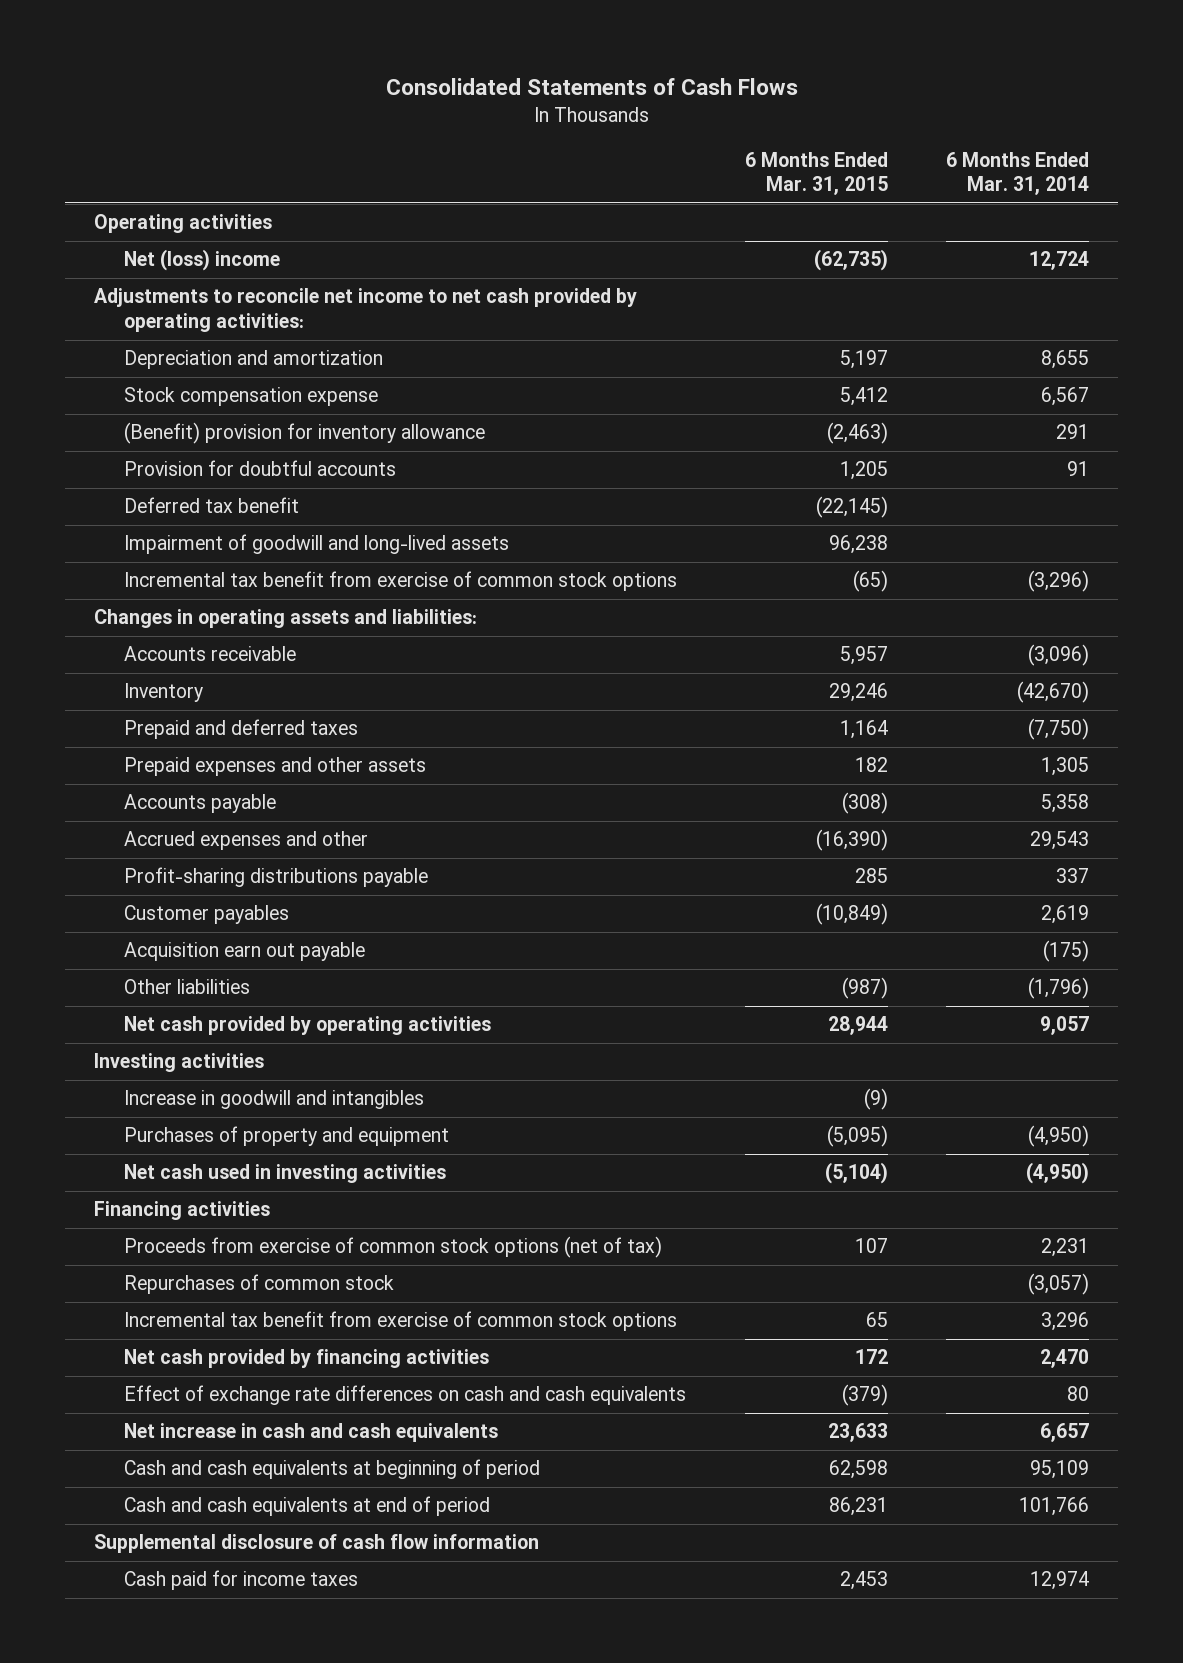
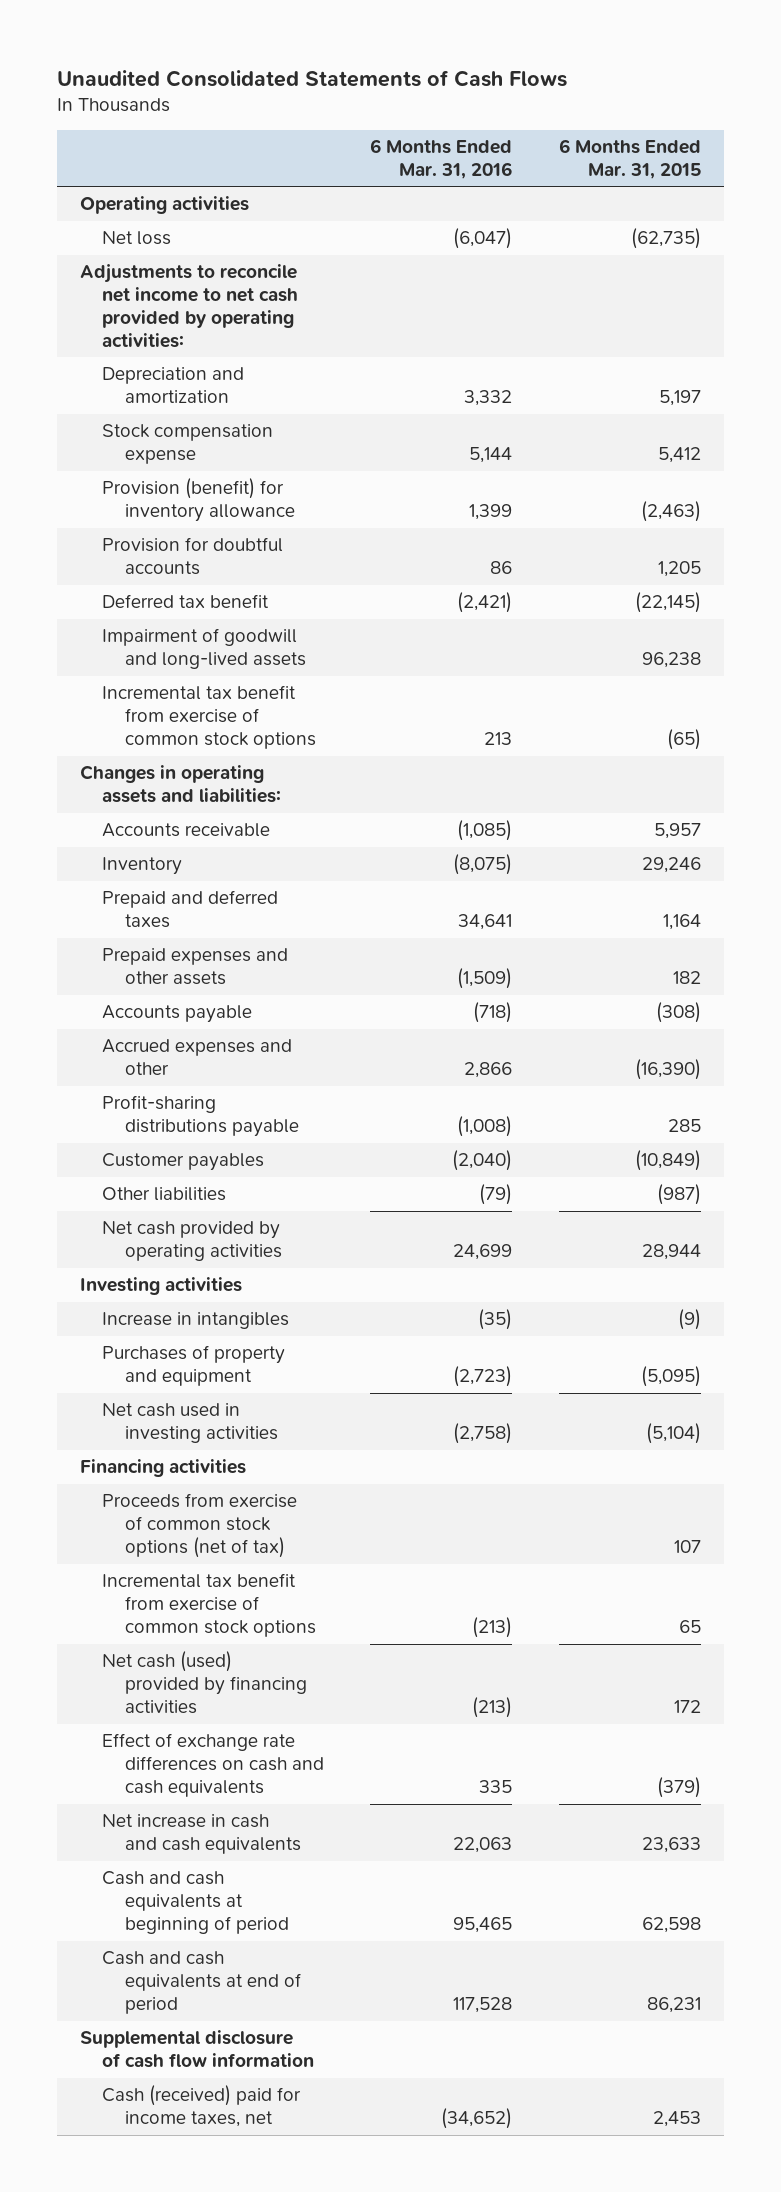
[385,78,798,96] Consolidated Statements of Cash Flows -> [56,69,567,87] Unaudited Consolidated Statements of Cash Flows
[946,151,1090,196] 6 Months Ended Mar. 31, 2014 -> none
none -> [370,138,513,179] 6 Months Ended Mar. 31, 2016
[124,249,281,272] Net (loss) income -> [102,231,172,246] Net loss
[124,422,486,445] (Benefit) provision for inventory allowance -> [102,478,295,523] Provision (benefit) for inventory allowance
[124,942,366,962] Acquisition earn out payable -> none
[124,1090,425,1110] Increase in goodwill and intangibles -> [102,1312,290,1330] Increase in intangibles
[124,1274,395,1295] Repurchases of common stock -> none
[124,1349,490,1369] Net cash provided by financing activities -> [102,1651,307,1715] Net cash (used) provided by financing activities
[124,1570,359,1591] Cash paid for income taxes -> [102,2085,302,2128] Cash (received) paid for income taxes, net

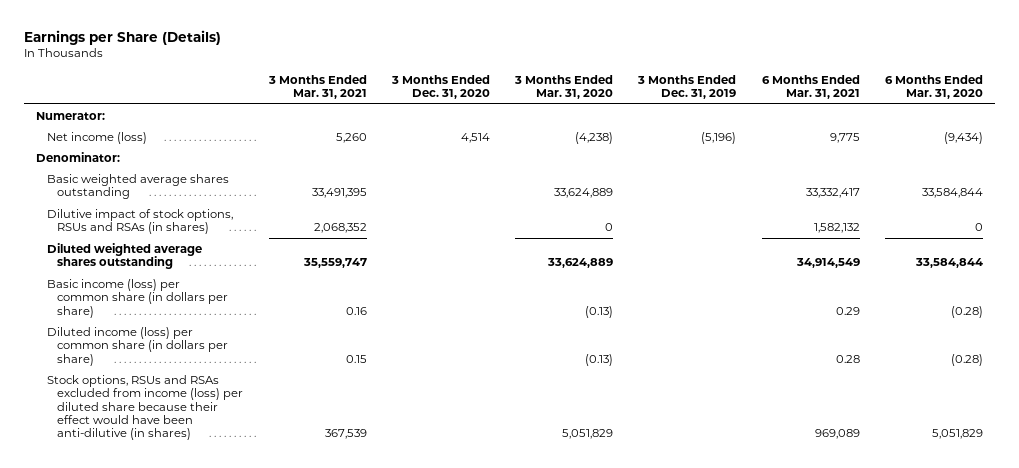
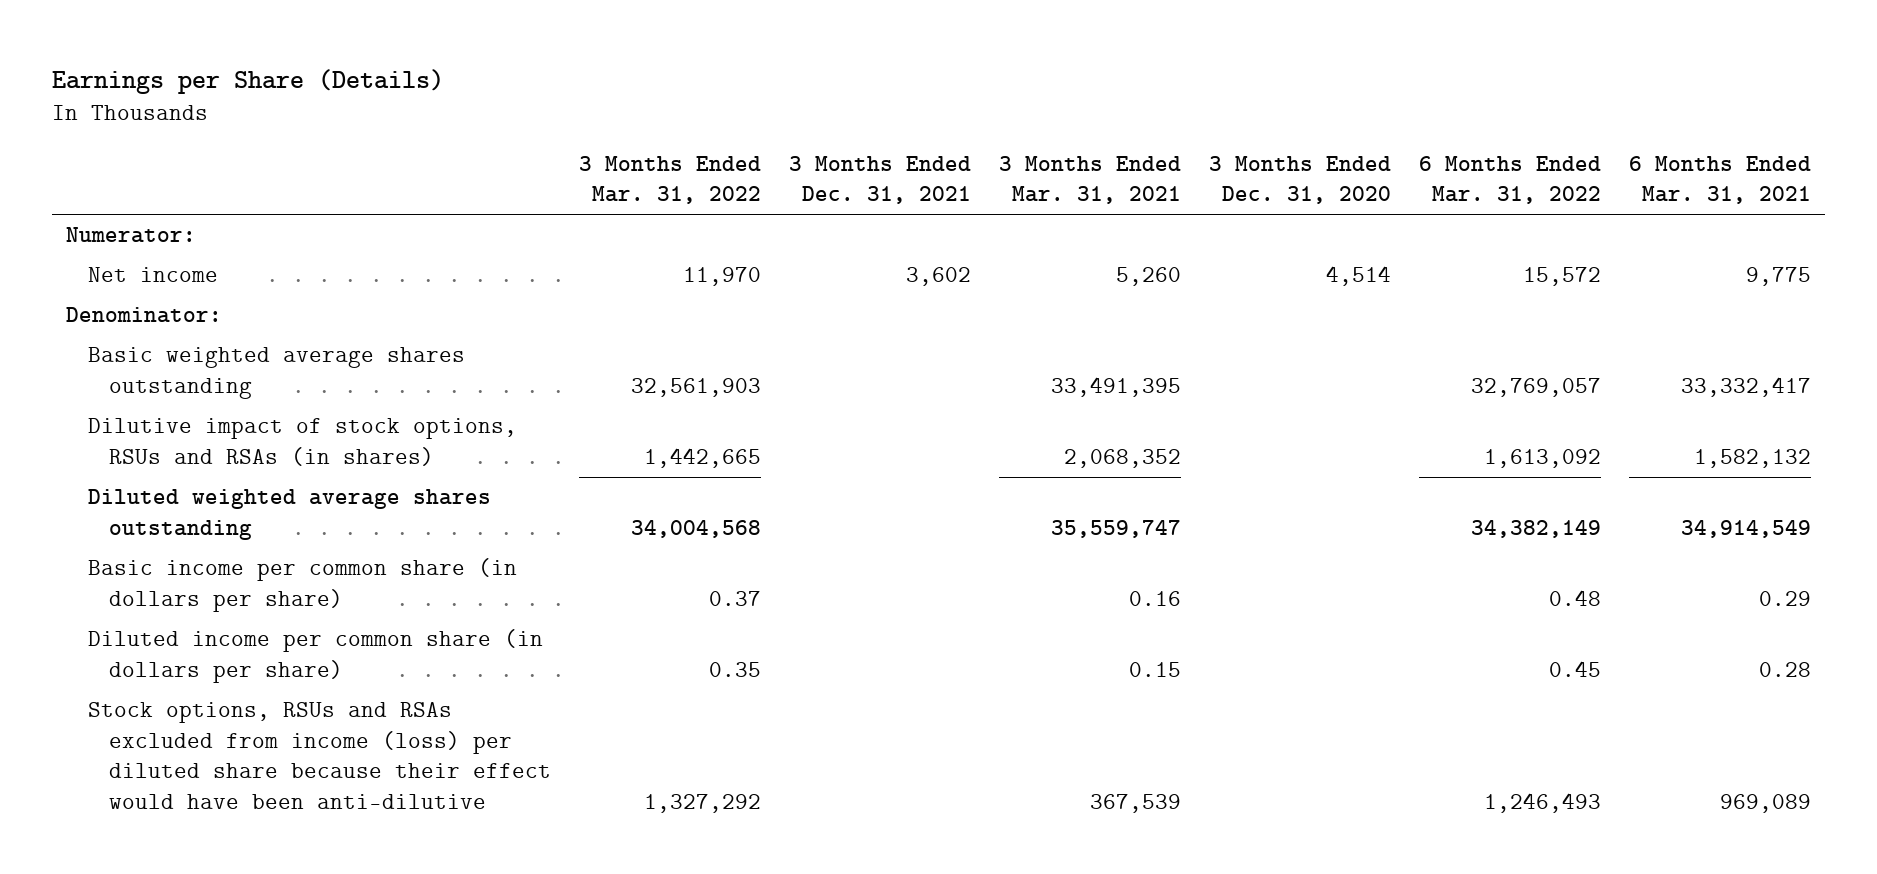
[514,74,614,100] 3 Months Ended Mar. 31, 2020 -> none
[637,74,737,100] 3 Months Ended Dec. 31, 2019 -> none
[884,74,983,100] 6 Months Ended Mar. 31, 2020 -> none
none -> [579,155,762,205] 3 Months Ended Mar. 31, 2022
none -> [788,155,971,205] 3 Months Ended Dec. 31, 2021
none -> [1418,155,1601,205] 6 Months Ended Mar. 31, 2022
[46,131,147,144] Net income (loss) -> [87,267,218,283] Net income
[46,278,229,318] Basic income (loss) per common share (in dollars per share) -> [87,558,517,612] Basic income per common share (in dollars per share)
[46,326,229,366] Diluted income (loss) per common share (in dollars per share) -> [87,629,543,683] Diluted income per common share (in dollars per share)
[46,374,244,441] Stock options, RSUs and RSAs excluded from income (loss) per diluted share because their effect would have been anti-dilutive (in shares) -> [87,702,552,809] Stock options, RSUs and RSAs excluded from income (loss) per diluted share because their effect would have been anti-dilutive

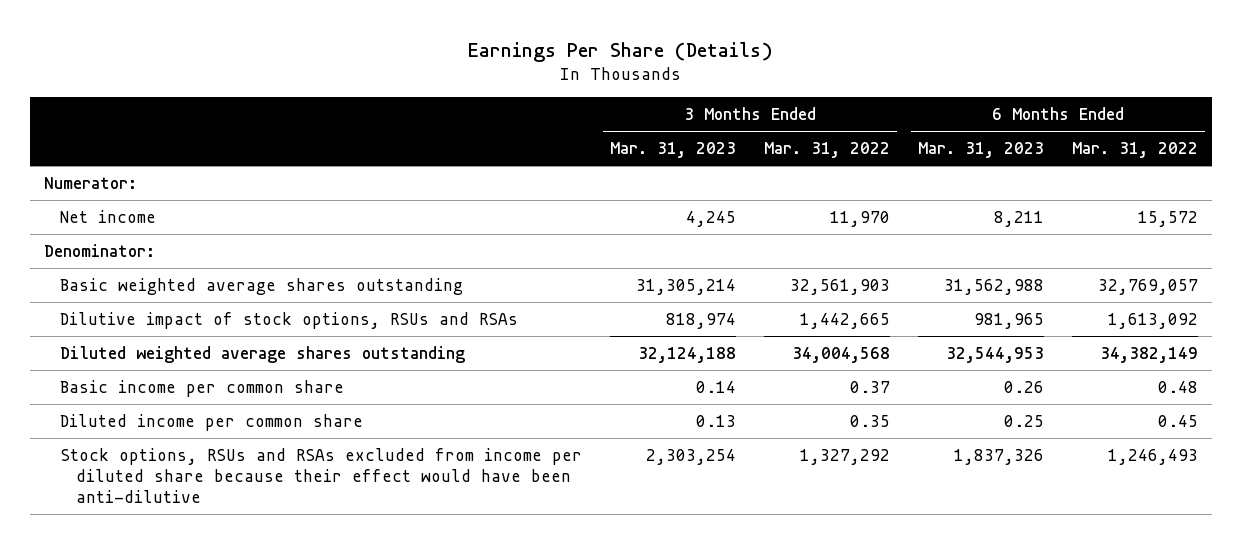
[51,69,444,95] Earnings per Share (Details) -> [468,41,774,62] Earnings Per Share (Details)
[788,155,971,205] 3 Months Ended Dec. 31, 2021 -> none
[998,155,1181,205] 3 Months Ended Mar. 31, 2021 -> none
[1208,155,1391,205] 3 Months Ended Dec. 31, 2020 -> none
[1628,155,1811,205] 6 Months Ended Mar. 31, 2021 -> none
none -> [610,142,737,159] Mar. 31, 2023
none -> [918,142,1045,159] Mar. 31, 2023
[87,418,517,466] Dilutive impact of stock options, RSUs and RSAs (in shares) -> [59,311,518,329] Dilutive impact of stock options, RSUs and RSAs
[87,558,517,612] Basic income per common share (in dollars per share) -> [59,379,344,397] Basic income per common share
[87,629,543,683] Diluted income per common share (in dollars per share) -> [59,413,363,431] Diluted income per common share
[87,702,552,809] Stock options, RSUs and RSAs excluded from income (loss) per diluted share because their effect would have been anti-dilutive -> [59,447,582,503] Stock options, RSUs and RSAs excluded from income per diluted share because their effect would have been anti-dilutive

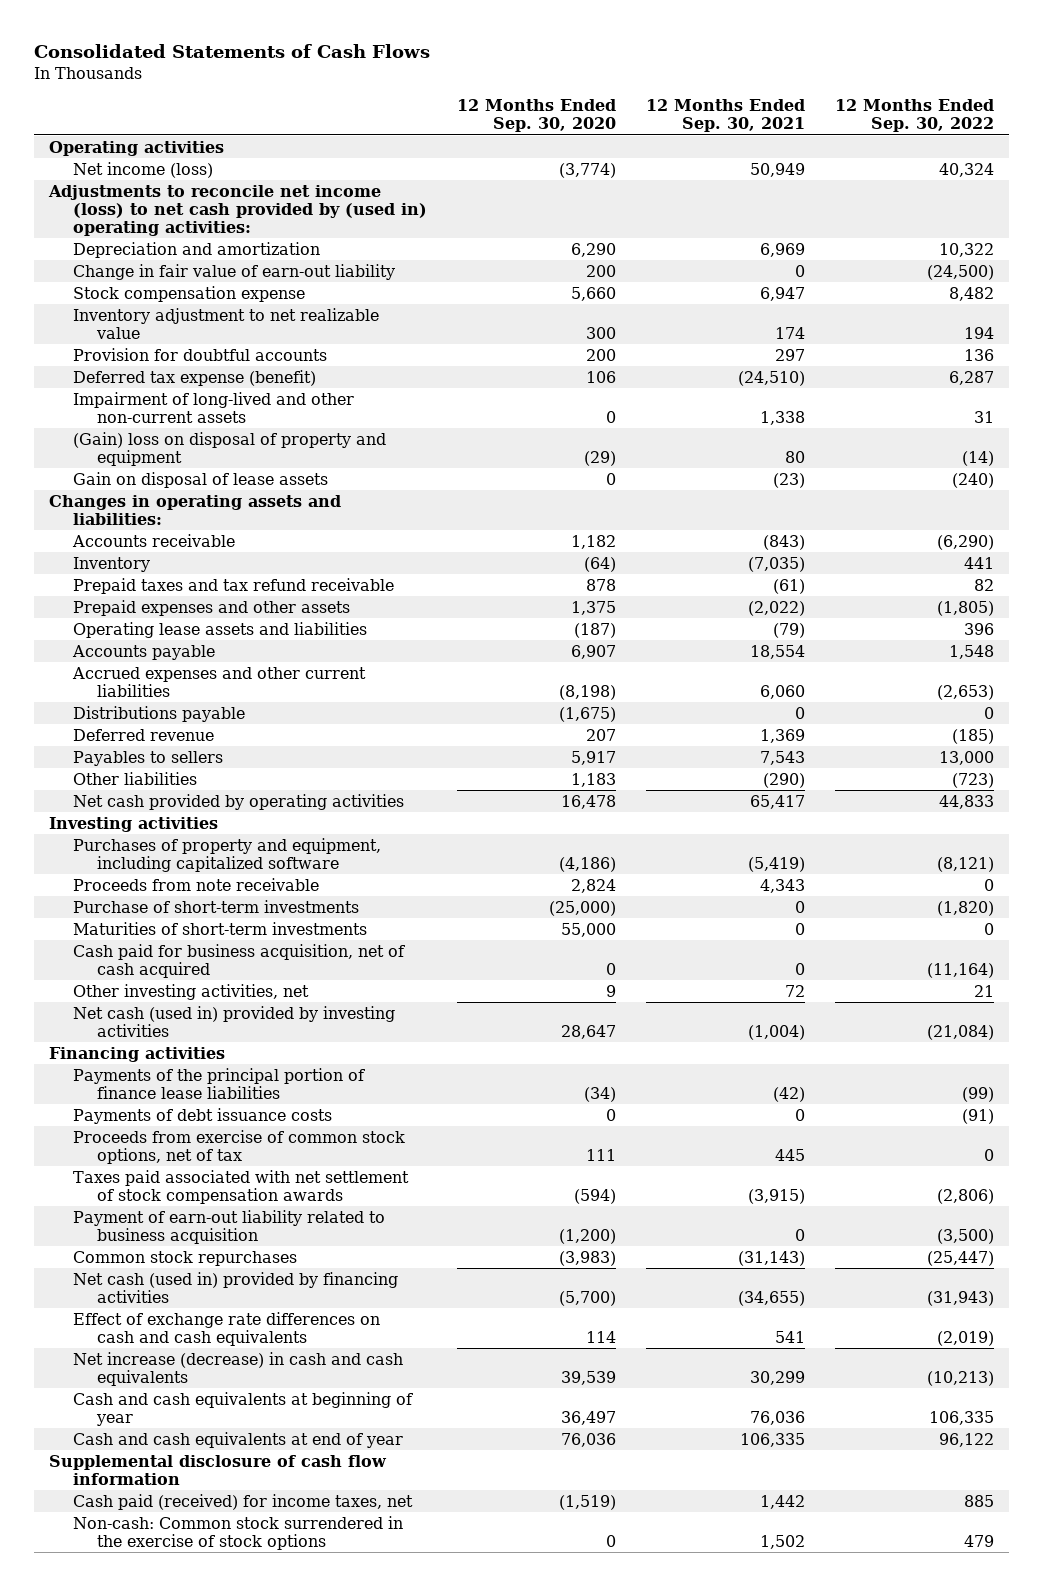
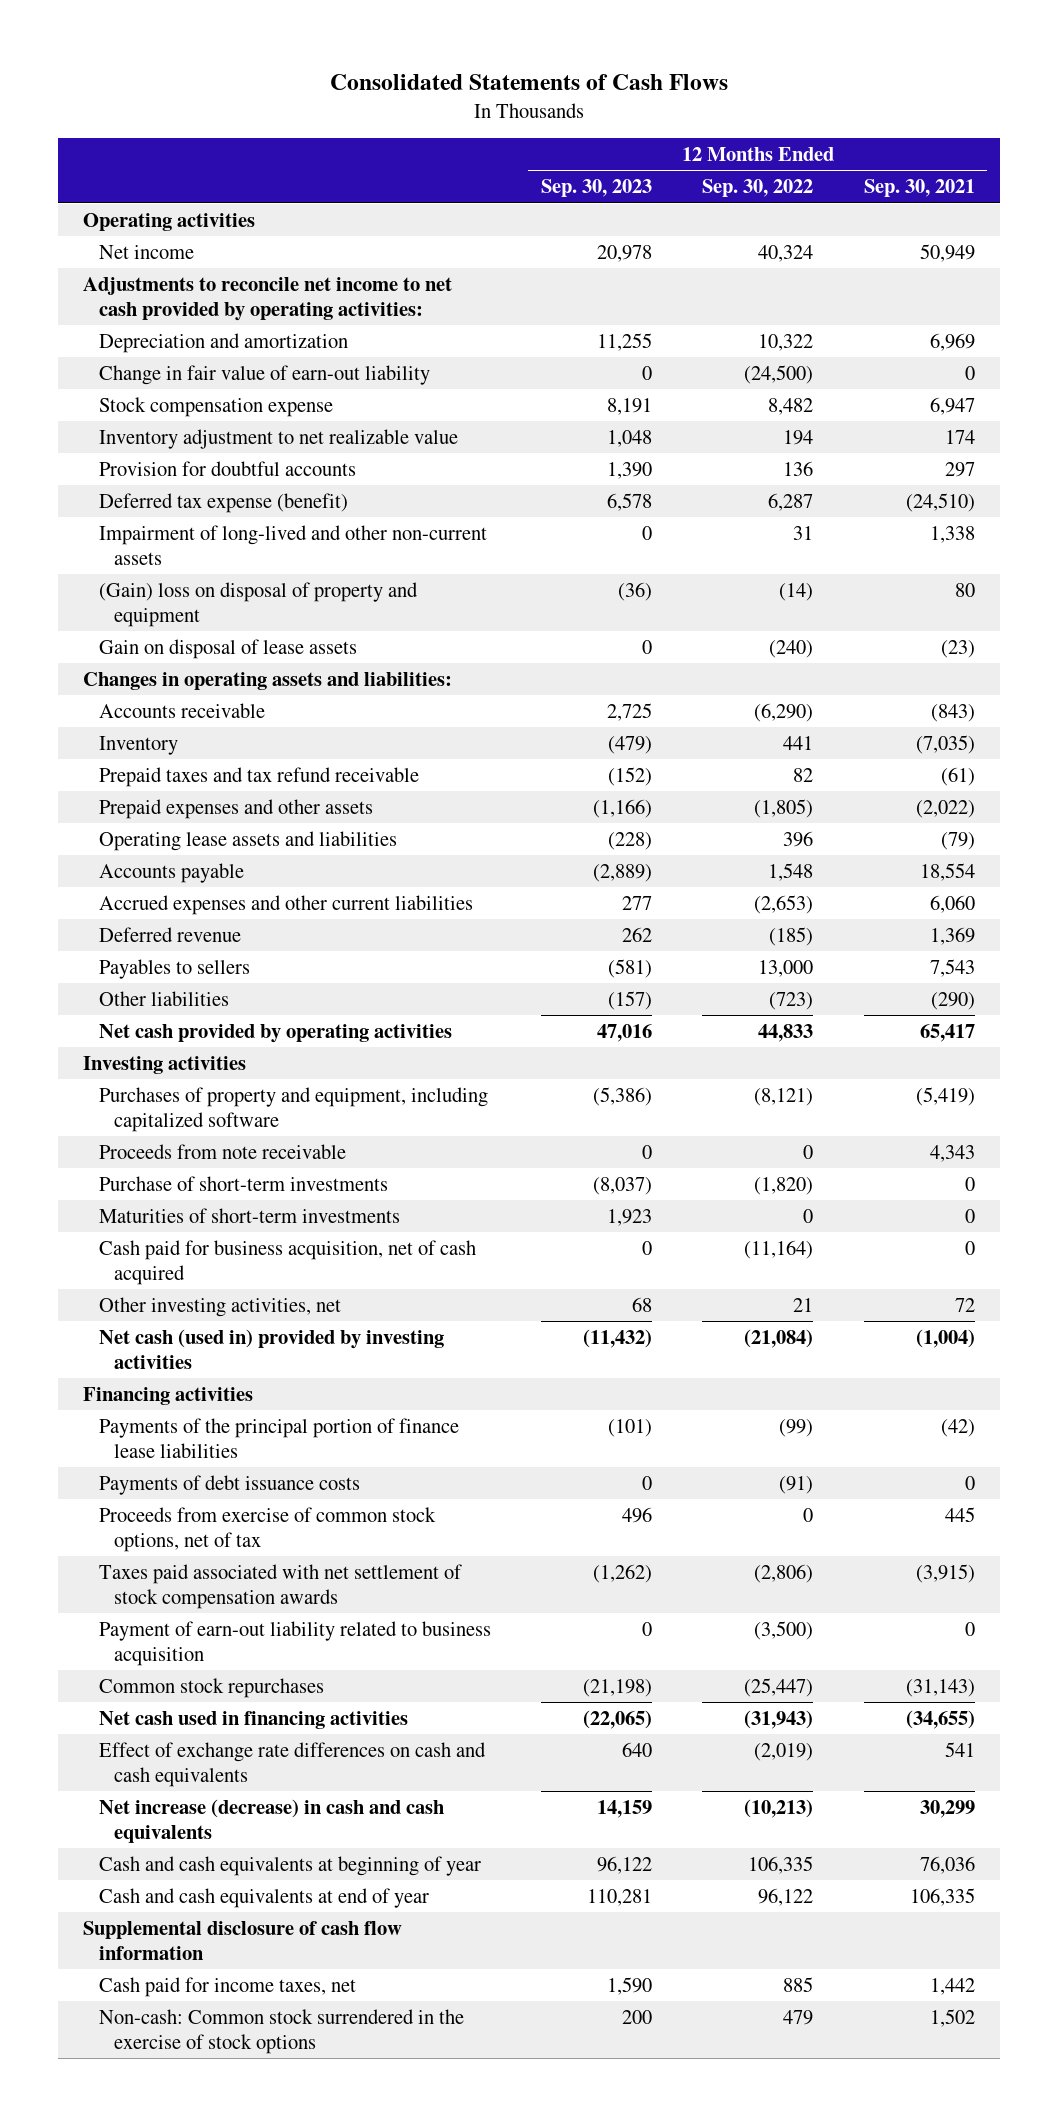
[457,99,617,133] 12 Months Ended Sep. 30, 2020 -> none
none -> [541,179,653,198] Sep. 30, 2023
[73,161,214,178] Net income (loss) -> [98,244,194,259] Net income
[48,184,428,236] Adjustments to reconcile net income (loss) to net cash provided by (used in) operating activities: -> [83,276,453,321] Adjustments to reconcile net income to net cash provided by operating activities:
[73,705,246,722] Distributions payable -> none
[73,1271,399,1303] Net cash (used in) provided by financing activities -> [98,1710,408,1729] Net cash used in financing activities
[73,1493,414,1510] Cash paid (received) for income taxes, net -> [98,1976,356,1997] Cash paid for income taxes, net

